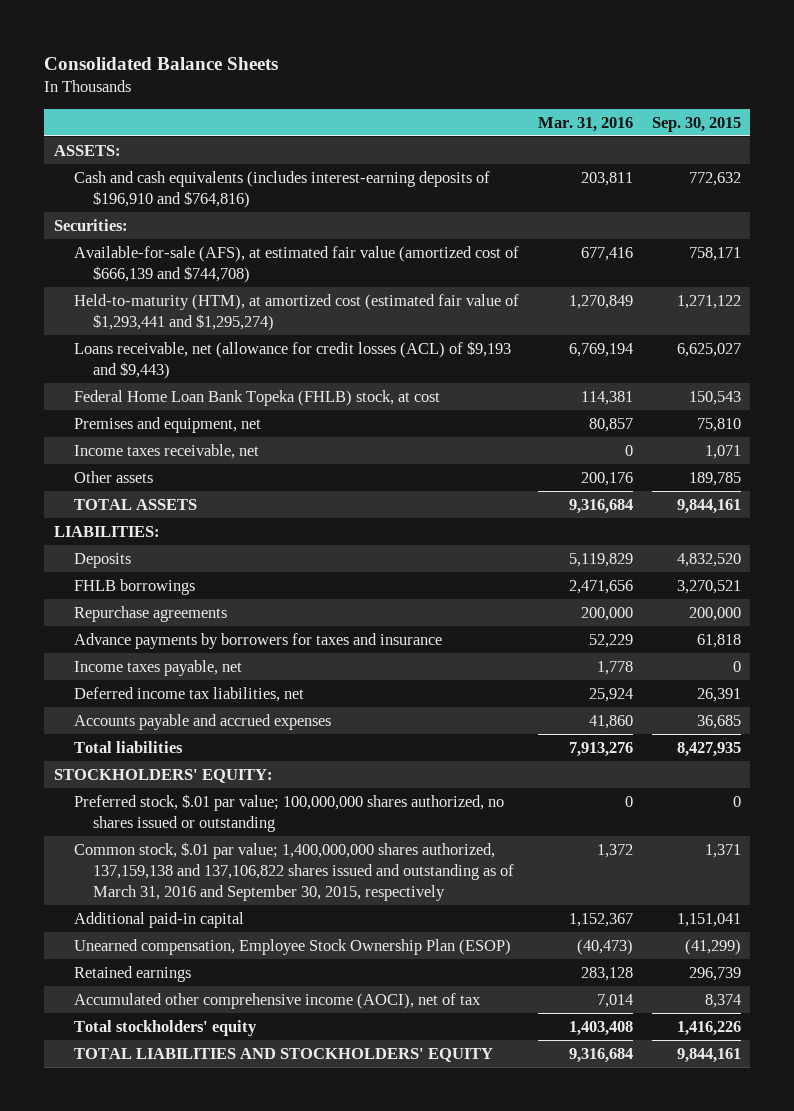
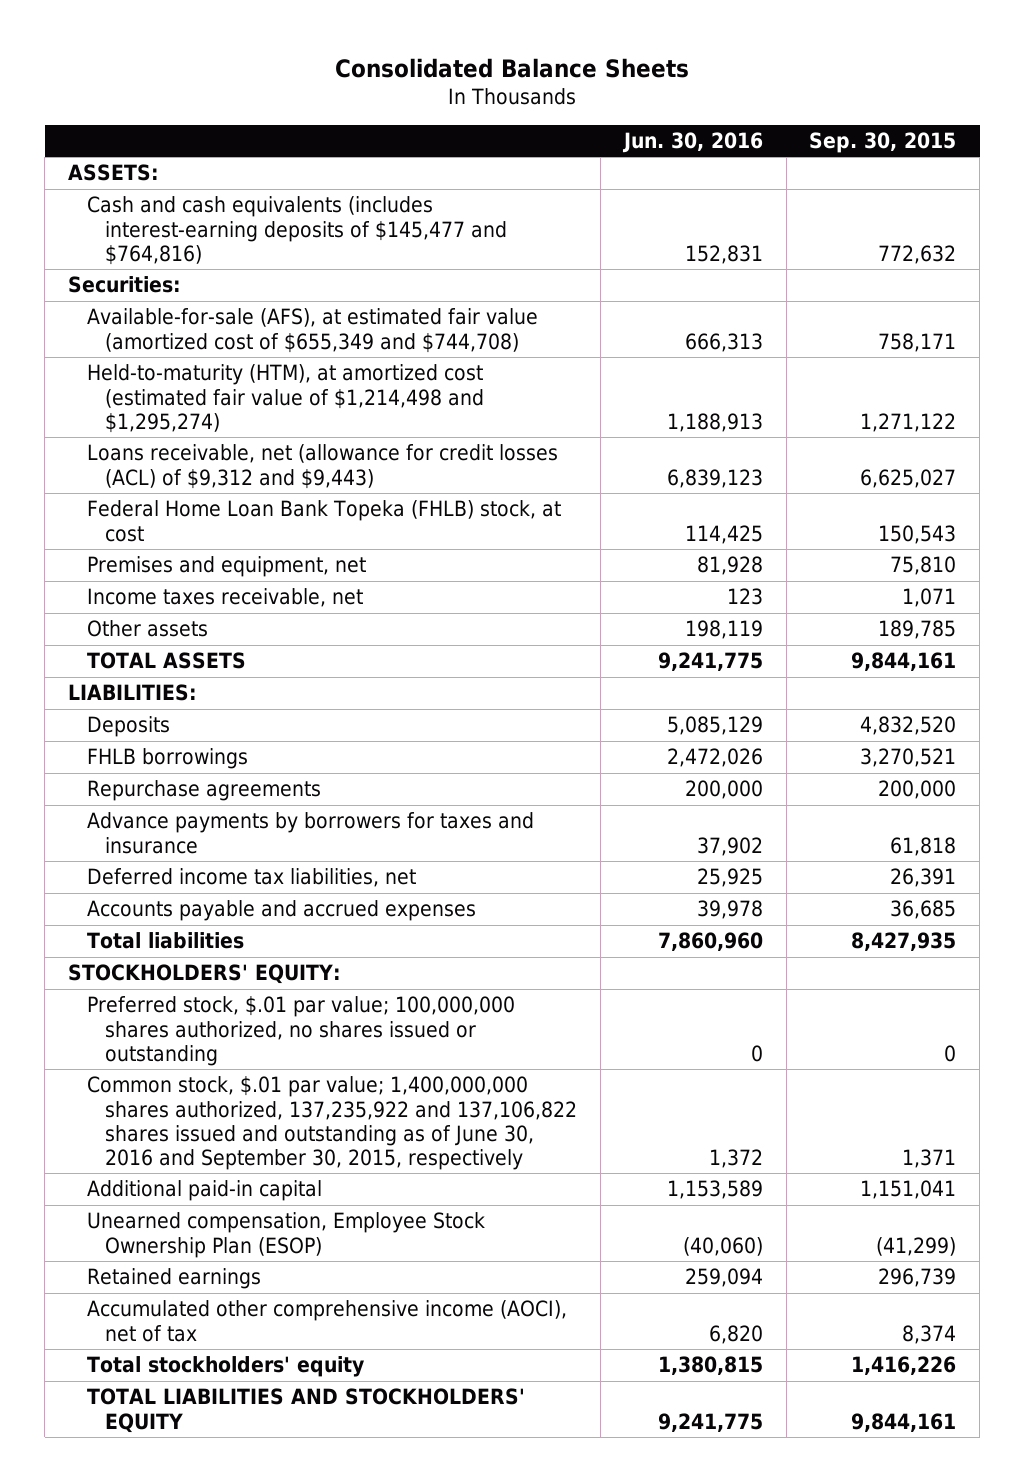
[537,116,633,132] Mar. 31, 2016 -> none
none -> [621,131,763,153] Jun. 30, 2016
[73,170,490,208] Cash and cash equivalents (includes interest-earning deposits of $196,910 and $764,816) -> [86,196,508,265] Cash and cash equivalents (includes interest-earning deposits of $145,477 and $764,816)
[73,245,519,283] Available-for-sale (AFS), at estimated fair value (amortized cost of $666,139 and $744,708) -> [86,308,538,353] Available-for-sale (AFS), at estimated fair value (amortized cost of $655,349 and $744,708)
[73,293,519,331] Held-to-maturity (HTM), at amortized cost (estimated fair value of $1,293,441 and $1,295,274) -> [86,364,485,433] Held-to-maturity (HTM), at amortized cost (estimated fair value of $1,214,498 and $1,295,274)
[73,340,511,379] Loans receivable, net (allowance for credit losses (ACL) of $9,193 and $9,443) -> [86,444,558,489] Loans receivable, net (allowance for credit losses (ACL) of $9,312 and $9,443)
[73,659,242,676] Income taxes payable, net -> none
[73,841,515,901] Common stock, $.01 par value; 1,400,000,000 shares authorized, 137,159,138 and 137,106,822 shares issued and outstanding as of March 31, 2016 and September 30, 2015, respectively -> [86,1076,578,1170] Common stock, $.01 par value; 1,400,000,000 shares authorized, 137,235,922 and 137,106,822 shares issued and outstanding as of June 30, 2016 and September 30, 2015, respectively

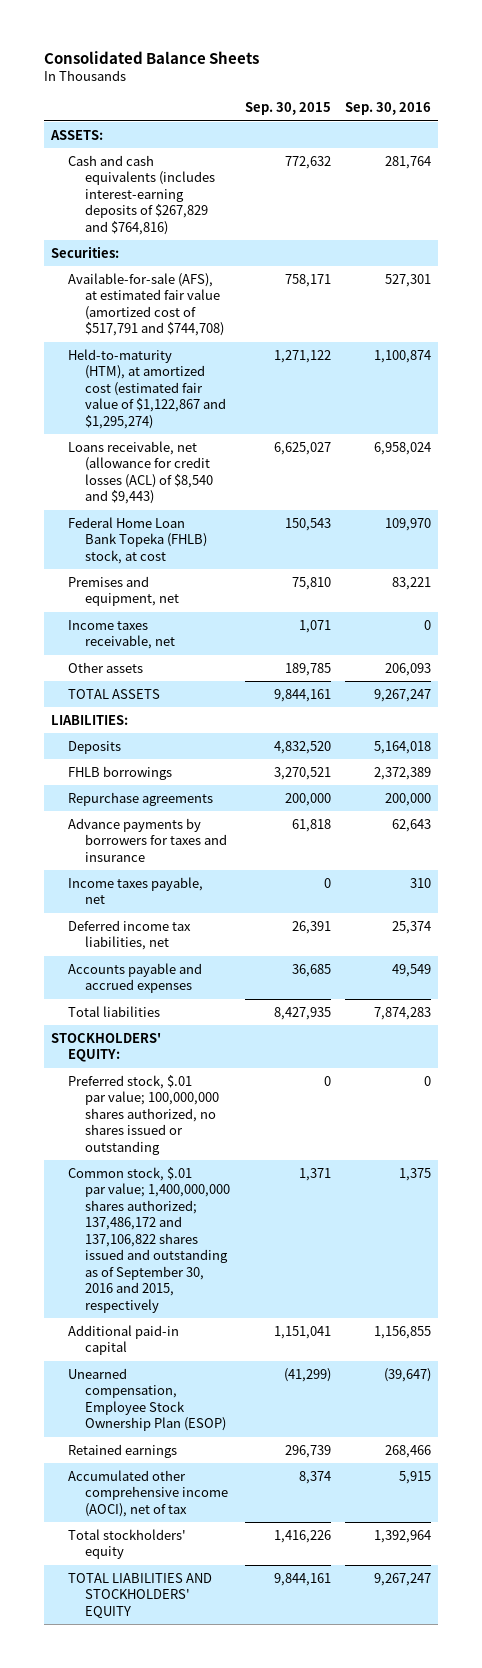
[621,131,763,153] Jun. 30, 2016 -> none
none -> [345,102,432,116] Sep. 30, 2016
[86,196,508,265] Cash and cash equivalents (includes interest-earning deposits of $145,477 and $764,816) -> [68,154,216,235] Cash and cash equivalents (includes interest-earning deposits of $267,829 and $764,816)
[86,308,538,353] Available-for-sale (AFS), at estimated fair value (amortized cost of $655,349 and $744,708) -> [68,272,225,337] Available-for-sale (AFS), at estimated fair value (amortized cost of $517,791 and $744,708)
[86,364,485,433] Held-to-maturity (HTM), at amortized cost (estimated fair value of $1,214,498 and $1,295,274) -> [68,348,227,429] Held-to-maturity (HTM), at amortized cost (estimated fair value of $1,122,867 and $1,295,274)
[86,444,558,489] Loans receivable, net (allowance for credit losses (ACL) of $9,312 and $9,443) -> [68,440,214,505] Loans receivable, net (allowance for credit losses (ACL) of $8,540 and $9,443)
none -> [68,876,204,905] Income taxes payable, net
[86,1076,578,1170] Common stock, $.01 par value; 1,400,000,000 shares authorized, 137,235,922 and 137,106,822 shares issued and outstanding as of June 30, 2016 and September 30, 2015, respectively -> [68,1166,231,1313] Common stock, $.01 par value; 1,400,000,000 shares authorized; 137,486,172 and 137,106,822 shares issued and outstanding as of September 30, 2016 and 2015, respectively

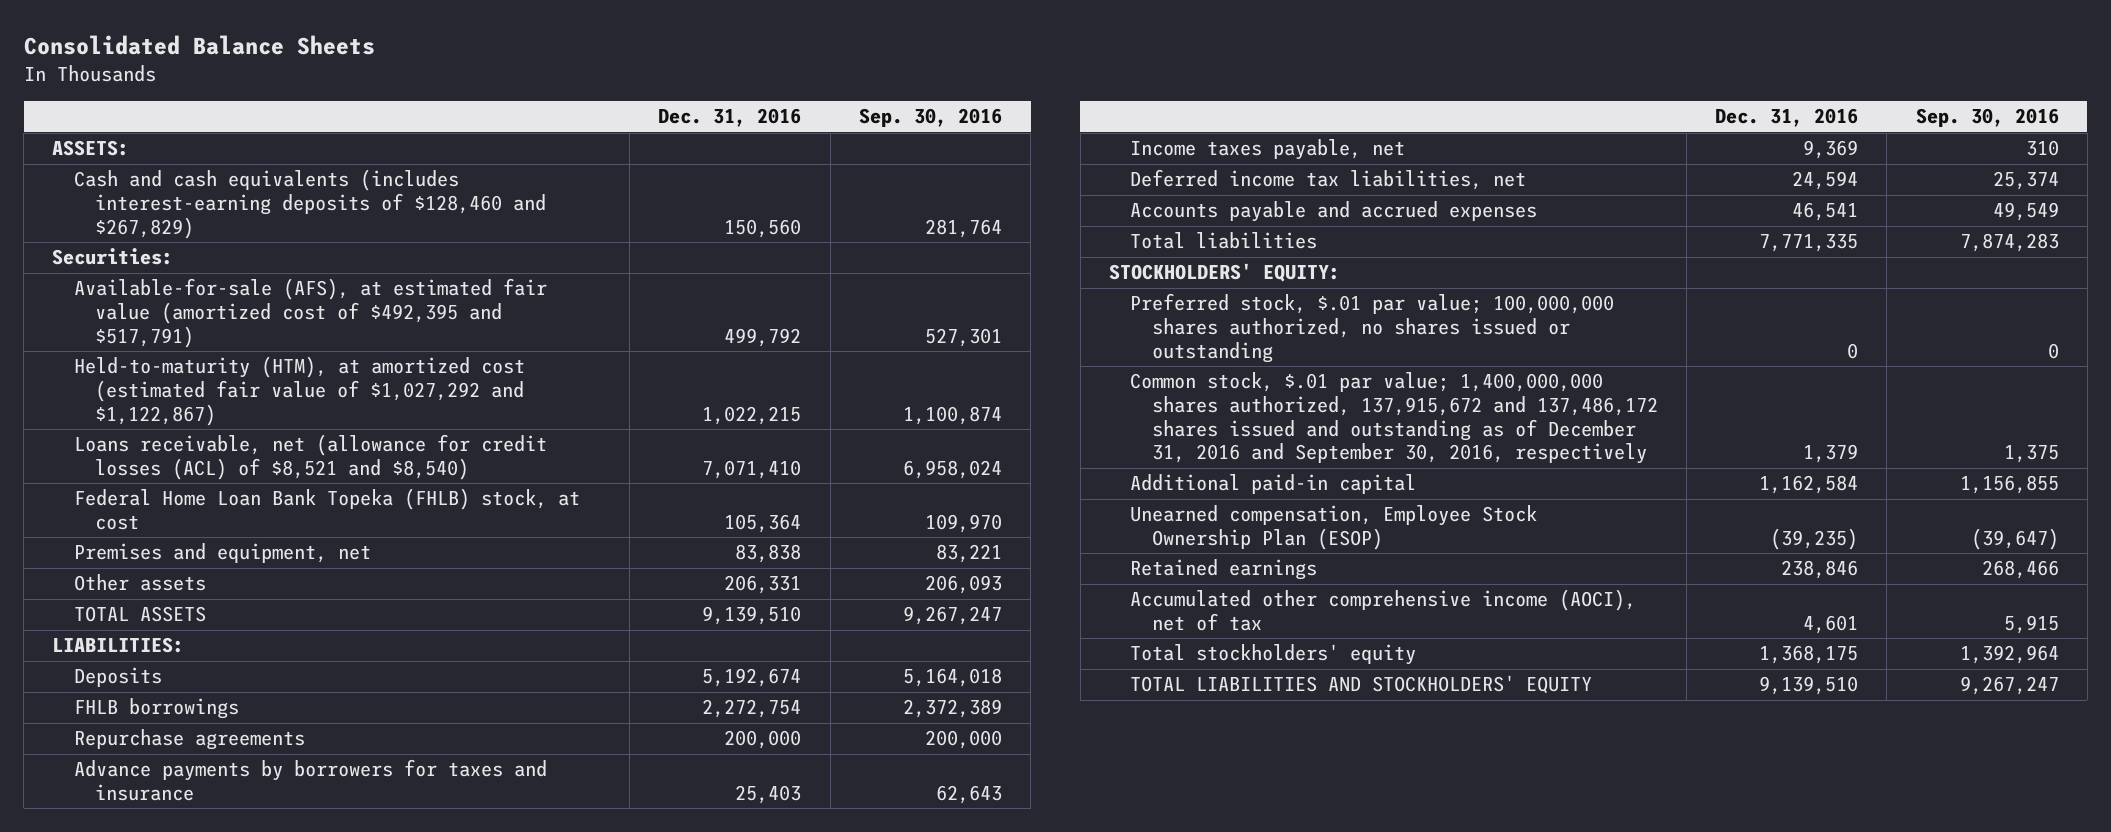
[244,102,331,116] Sep. 30, 2015 -> none
none -> [658,108,802,128] Dec. 31, 2016
[68,154,216,235] Cash and cash equivalents (includes interest-earning deposits of $267,829 and $764,816) -> [73,169,546,239] Cash and cash equivalents (includes interest-earning deposits of $128,460 and $267,829)
[68,272,225,337] Available-for-sale (AFS), at estimated fair value (amortized cost of $517,791 and $744,708) -> [73,278,547,348] Available-for-sale (AFS), at estimated fair value (amortized cost of $492,395 and $517,791)
[68,348,227,429] Held-to-maturity (HTM), at amortized cost (estimated fair value of $1,122,867 and $1,295,274) -> [73,356,525,426] Held-to-maturity (HTM), at amortized cost (estimated fair value of $1,027,292 and $1,122,867)
[68,440,214,505] Loans receivable, net (allowance for credit losses (ACL) of $8,540 and $9,443) -> [73,434,547,481] Loans receivable, net (allowance for credit losses (ACL) of $8,521 and $8,540)
[68,619,176,650] Income taxes receivable, net -> none
[68,1166,231,1313] Common stock, $.01 par value; 1,400,000,000 shares authorized; 137,486,172 and 137,106,822 shares issued and outstanding as of September 30, 2016 and 2015, respectively -> [1130,372,1658,465] Common stock, $.01 par value; 1,400,000,000 shares authorized, 137,915,672 and 137,486,172 shares issued and outstanding as of December 31, 2016 and September 30, 2016, respectively

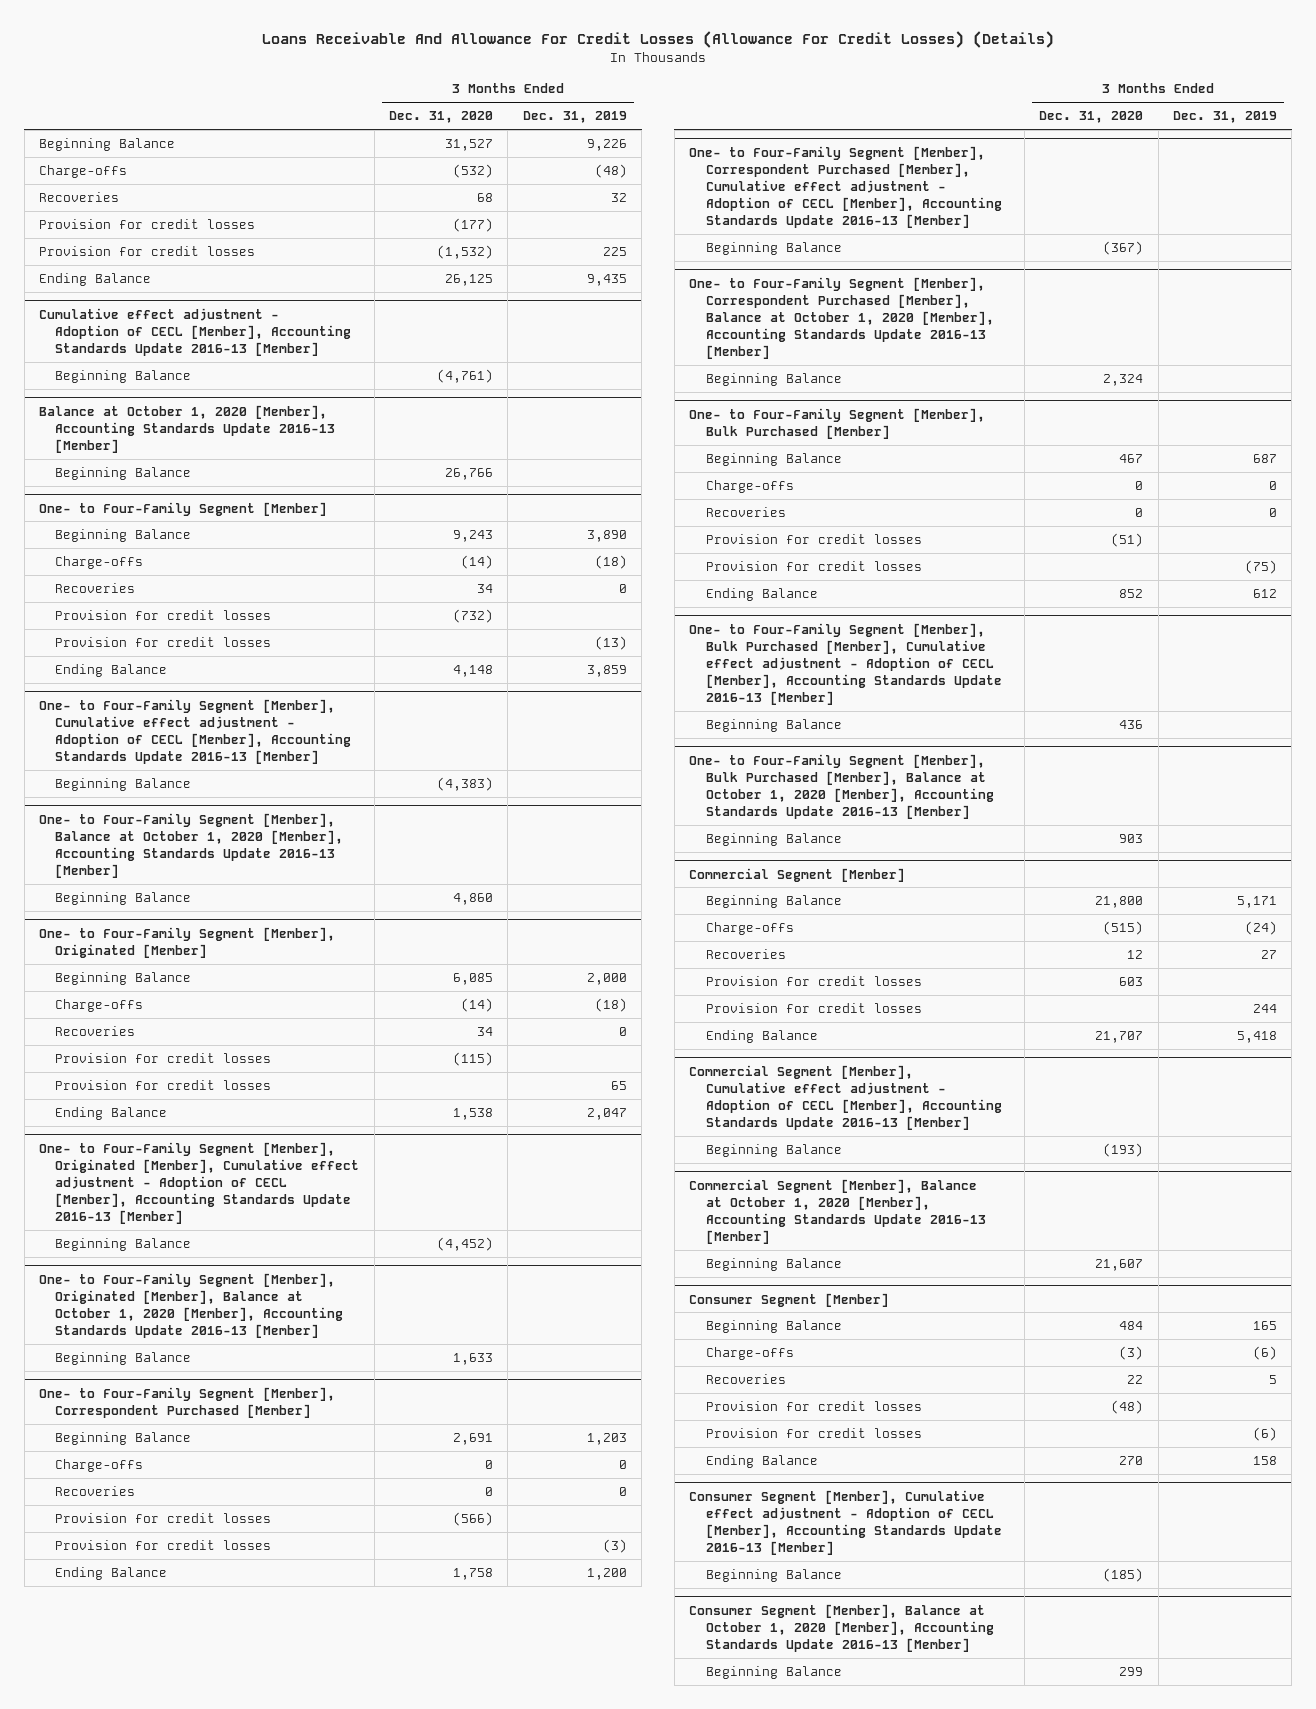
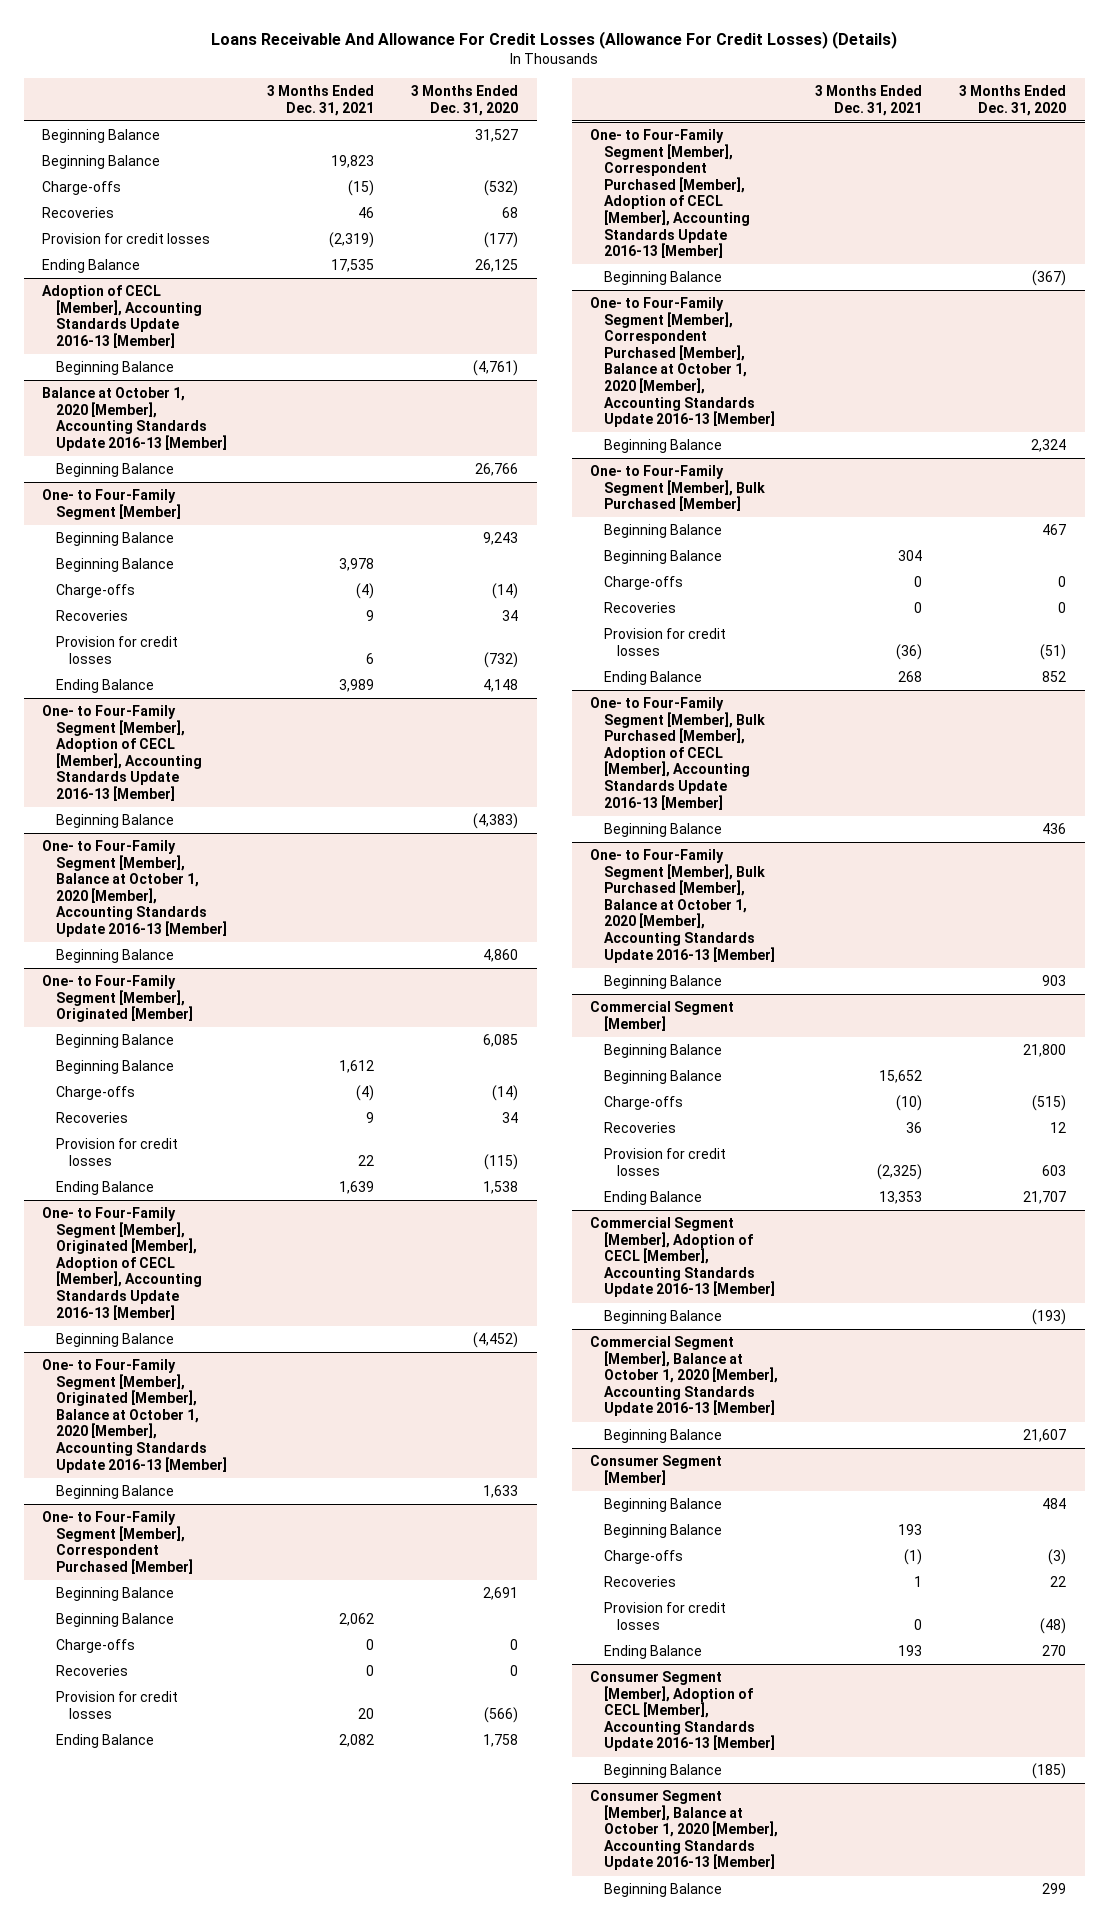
[522,111,627,124] Dec. 31, 2019 -> none
none -> [267,84,375,116] 3 Months Ended Dec. 31, 2021
none -> [42,154,161,169] Beginning Balance
[38,246,255,257] Provision for credit losses -> none
[38,307,352,356] Cumulative effect adjustment - Adoption of CECL [Member], Accounting Standards Update 2016-13 [Member] -> [42,284,202,348] Adoption of CECL [Member], Accounting Standards Update 2016-13 [Member]
none -> [55,557,174,572] Beginning Balance
[55,637,272,648] Provision for credit losses -> none
[38,698,352,764] One- to Four-Family Segment [Member], Cumulative effect adjustment - Adoption of CECL [Member], Accounting Standards Update 2016-13 [Member] -> [42,704,202,802] One- to Four-Family Segment [Member], Adoption of CECL [Member], Accounting Standards Update 2016-13 [Member]
none -> [55,1059,174,1074] Beginning Balance
[55,1080,272,1091] Provision for credit losses -> none
[38,1141,360,1224] One- to Four-Family Segment [Member], Originated [Member], Cumulative effect adjustment - Adoption of CECL [Member], Accounting Standards Update 2016-13 [Member] -> [42,1206,202,1320] One- to Four-Family Segment [Member], Originated [Member], Adoption of CECL [Member], Accounting Standards Update 2016-13 [Member]
none -> [55,1612,174,1627] Beginning Balance
[55,1540,272,1551] Provision for credit losses -> none
[689,145,1002,228] One- to Four-Family Segment [Member], Correspondent Purchased [Member], Cumulative effect adjustment - Adoption of CECL [Member], Accounting Standards Update 2016-13 [Member] -> [590,128,750,259] One- to Four-Family Segment [Member], Correspondent Purchased [Member], Adoption of CECL [Member], Accounting Standards Update 2016-13 [Member]
none -> [603,549,722,564] Beginning Balance
[705,561,922,572] Provision for credit losses -> none
[689,622,1002,705] One- to Four-Family Segment [Member], Bulk Purchased [Member], Cumulative effect adjustment - Adoption of CECL [Member], Accounting Standards Update 2016-13 [Member] -> [590,696,765,810] One- to Four-Family Segment [Member], Bulk Purchased [Member], Adoption of CECL [Member], Accounting Standards Update 2016-13 [Member]
none -> [603,1069,722,1084] Beginning Balance
[705,1003,922,1014] Provision for credit losses -> none
[689,1064,1002,1130] Commercial Segment [Member], Cumulative effect adjustment - Adoption of CECL [Member], Accounting Standards Update 2016-13 [Member] -> [590,1216,775,1298] Commercial Segment [Member], Adoption of CECL [Member], Accounting Standards Update 2016-13 [Member]
none -> [603,1523,722,1538] Beginning Balance
[705,1428,922,1439] Provision for credit losses -> none
[689,1489,1002,1555] Consumer Segment [Member], Cumulative effect adjustment - Adoption of CECL [Member], Accounting Standards Update 2016-13 [Member] -> [590,1670,775,1752] Consumer Segment [Member], Adoption of CECL [Member], Accounting Standards Update 2016-13 [Member]

